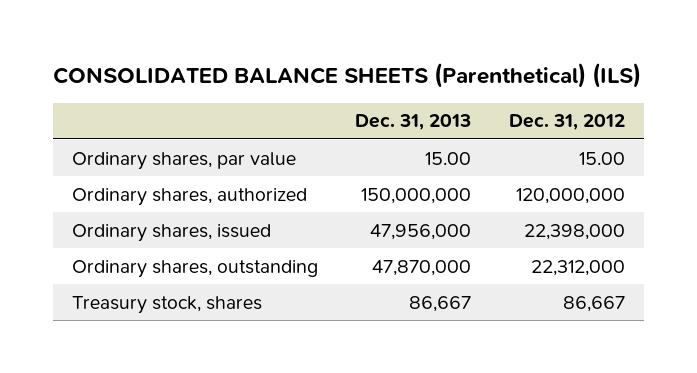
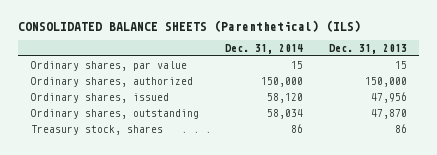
[508,114,625,131] Dec. 31, 2012 -> none
none -> [224,44,303,55] Dec. 31, 2014
[425,151,472,165] 15.00 -> [394,60,407,69] 15
[361,187,472,204] 150,000,000 -> [364,76,407,87] 150,000
[370,223,472,240] 47,956,000 -> [370,91,407,103] 47,956
[372,259,472,276] 47,870,000 -> [370,108,407,119] 47,870
[409,295,472,312] 86,667 -> [394,123,407,133] 86

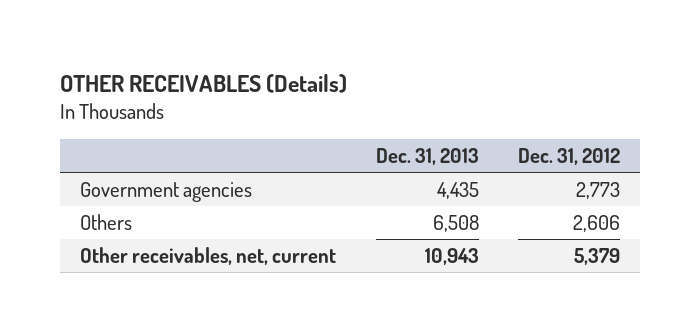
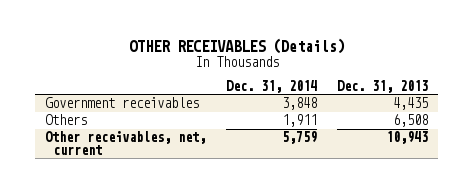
[518,148,621,166] Dec. 31, 2012 -> none
none -> [226,79,318,93] Dec. 31, 2014
[79,181,252,202] Government agencies -> [45,97,200,109] Government receivables

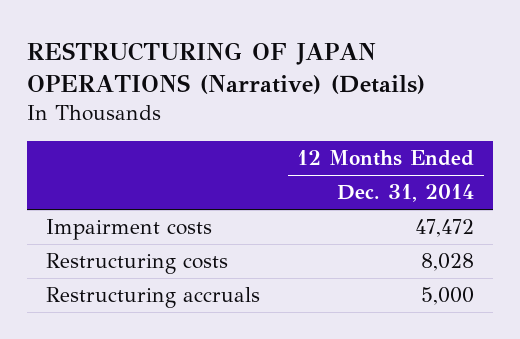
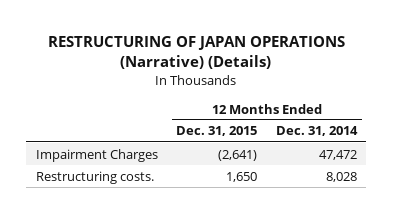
none -> [176,126,258,137] Dec. 31, 2015
[45,287,260,309] Restructuring accruals -> none
[45,219,212,241] Impairment costs -> [35,148,158,162] Impairment Charges
[45,253,228,275] Restructuring costs -> [35,170,154,184] Restructuring costs.

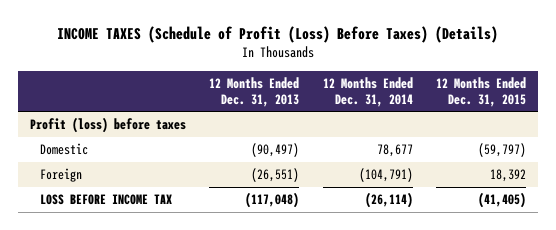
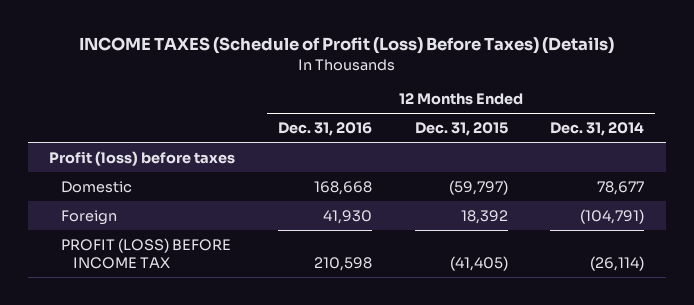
[209,76,300,107] 12 Months Ended Dec. 31, 2013 -> none
none -> [278,121,373,136] Dec. 31, 2016
[40,194,173,206] LOSS BEFORE INCOME TAX -> [61,237,232,269] PROFIT (LOSS) BEFORE INCOME TAX

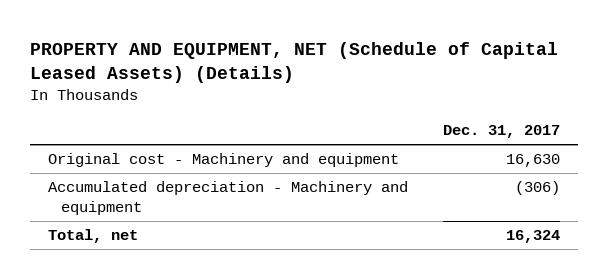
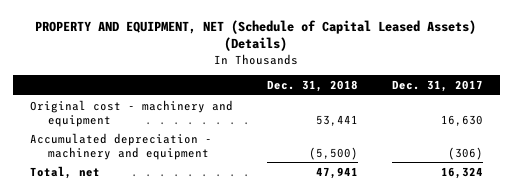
none -> [266,79,358,92] Dec. 31, 2018
[48,153,400,168] Original cost - Machinery and equipment -> [29,99,233,127] Original cost - machinery and equipment
[48,181,409,216] Accumulated depreciation - Machinery and equipment -> [29,132,212,160] Accumulated depreciation - machinery and equipment

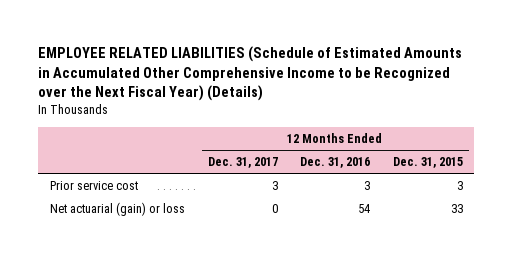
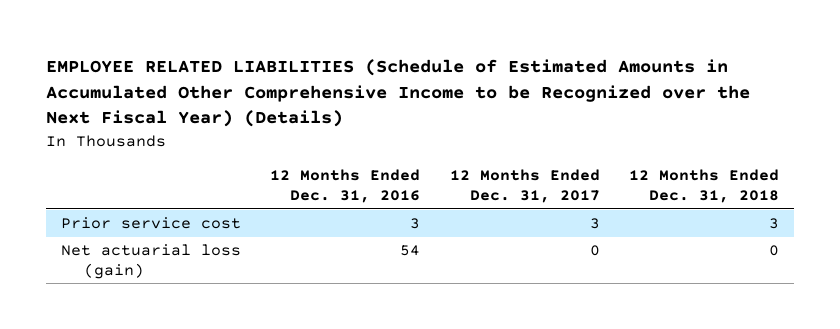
[392,157,463,169] Dec. 31, 2015 -> none
none -> [628,169,779,204] 12 Months Ended Dec. 31, 2018
[49,202,185,217] Net actuarial (gain) or loss -> [61,244,242,279] Net actuarial loss (gain)

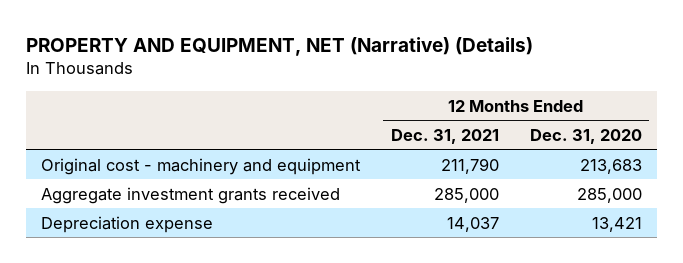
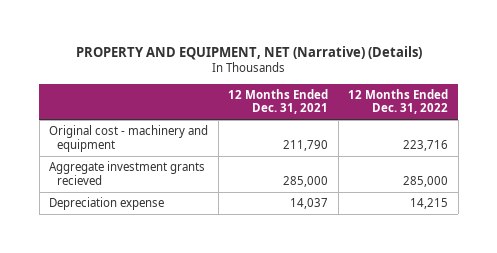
[529,128,642,144] Dec. 31, 2020 -> none
none -> [348,88,449,115] 12 Months Ended Dec. 31, 2022
[41,186,341,204] Aggregate investment grants received -> [49,161,206,185] Aggregate investment grants recieved

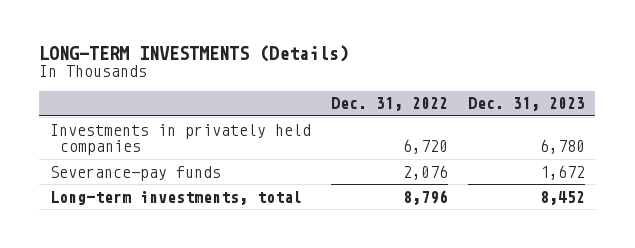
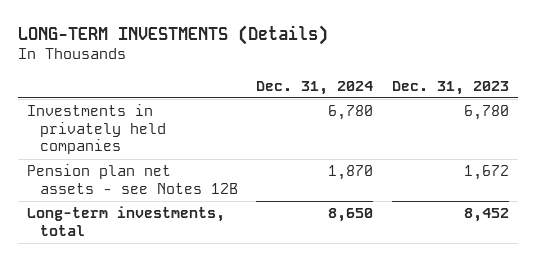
[330,97,448,112] Dec. 31, 2022 -> none
none -> [256,80,374,95] Dec. 31, 2024
[49,165,221,181] Severance-pay funds -> [26,164,238,194] Pension plan net assets - see Notes 12B

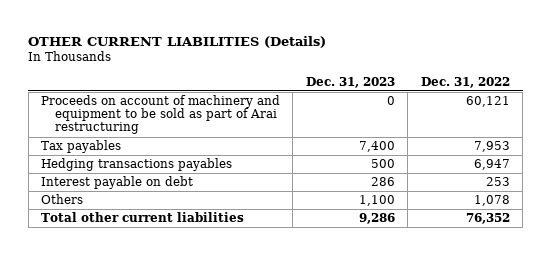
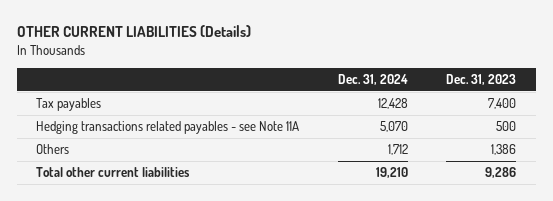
[420,76,510,88] Dec. 31, 2022 -> none
none -> [337,74,408,86] Dec. 31, 2024
[41,95,281,135] Proceeds on account of machinery and equipment to be sold as part of Arai restructuring -> none
[41,176,194,190] Interest payable on debt -> none
[41,158,233,172] Hedging transactions payables -> [36,121,300,135] Hedging transactions related payables - see Note 11A
[358,195,395,207] 1,100 -> [491,144,517,156] 1,386

